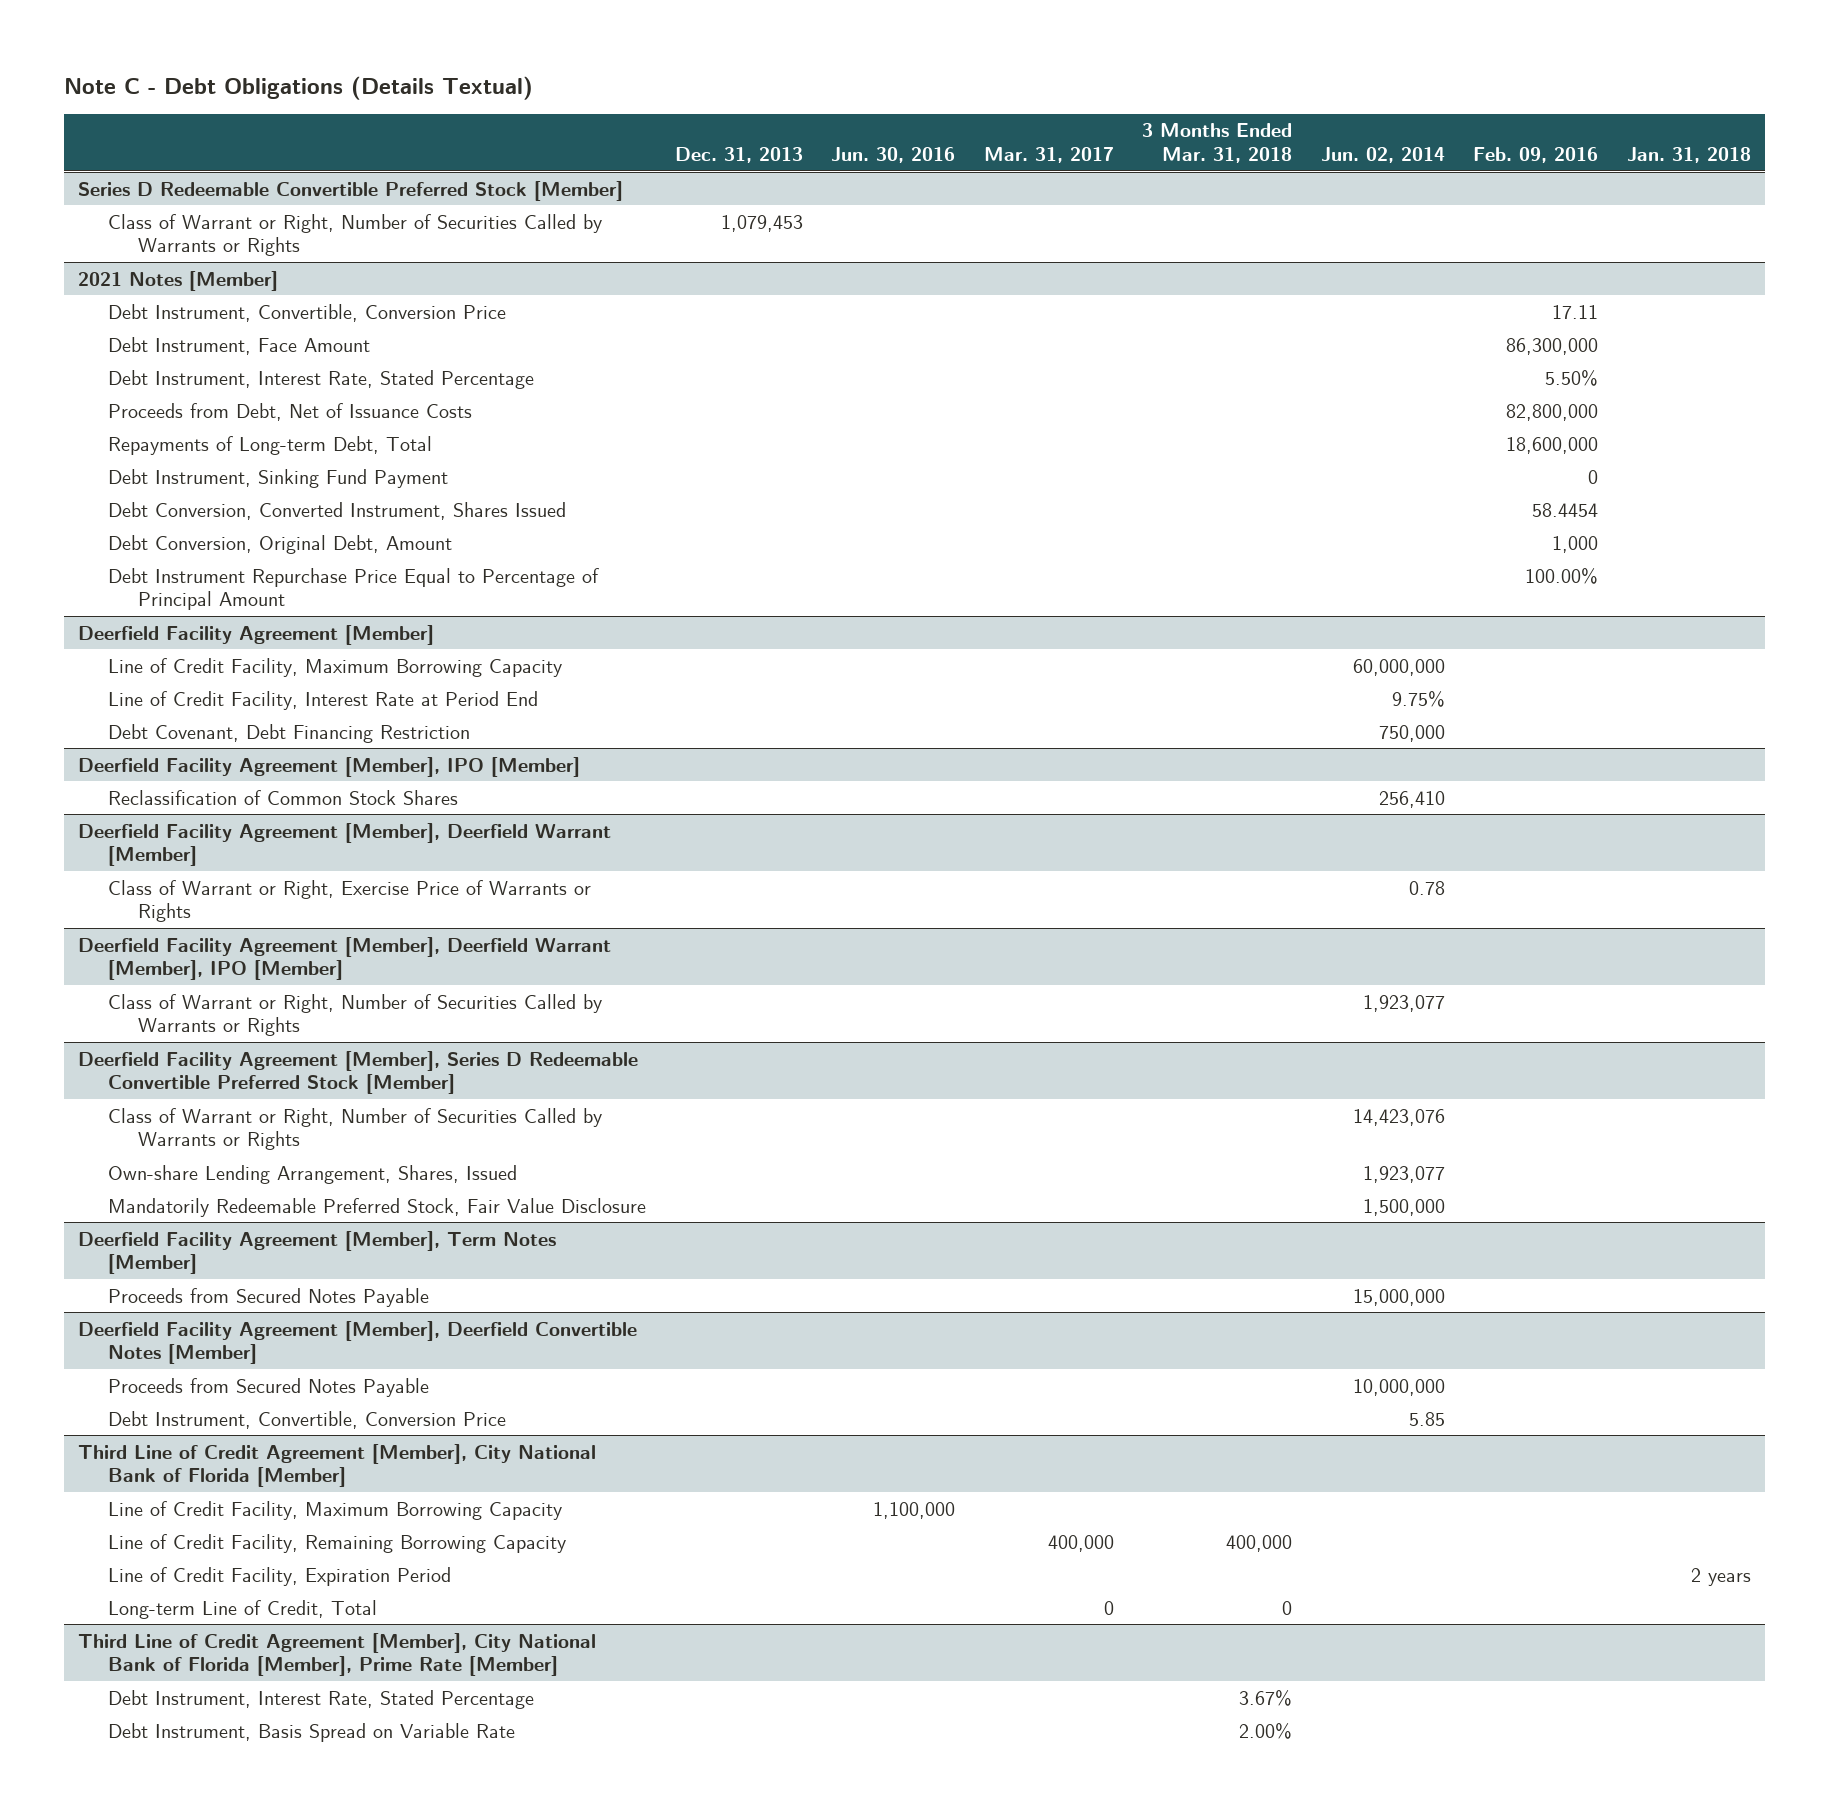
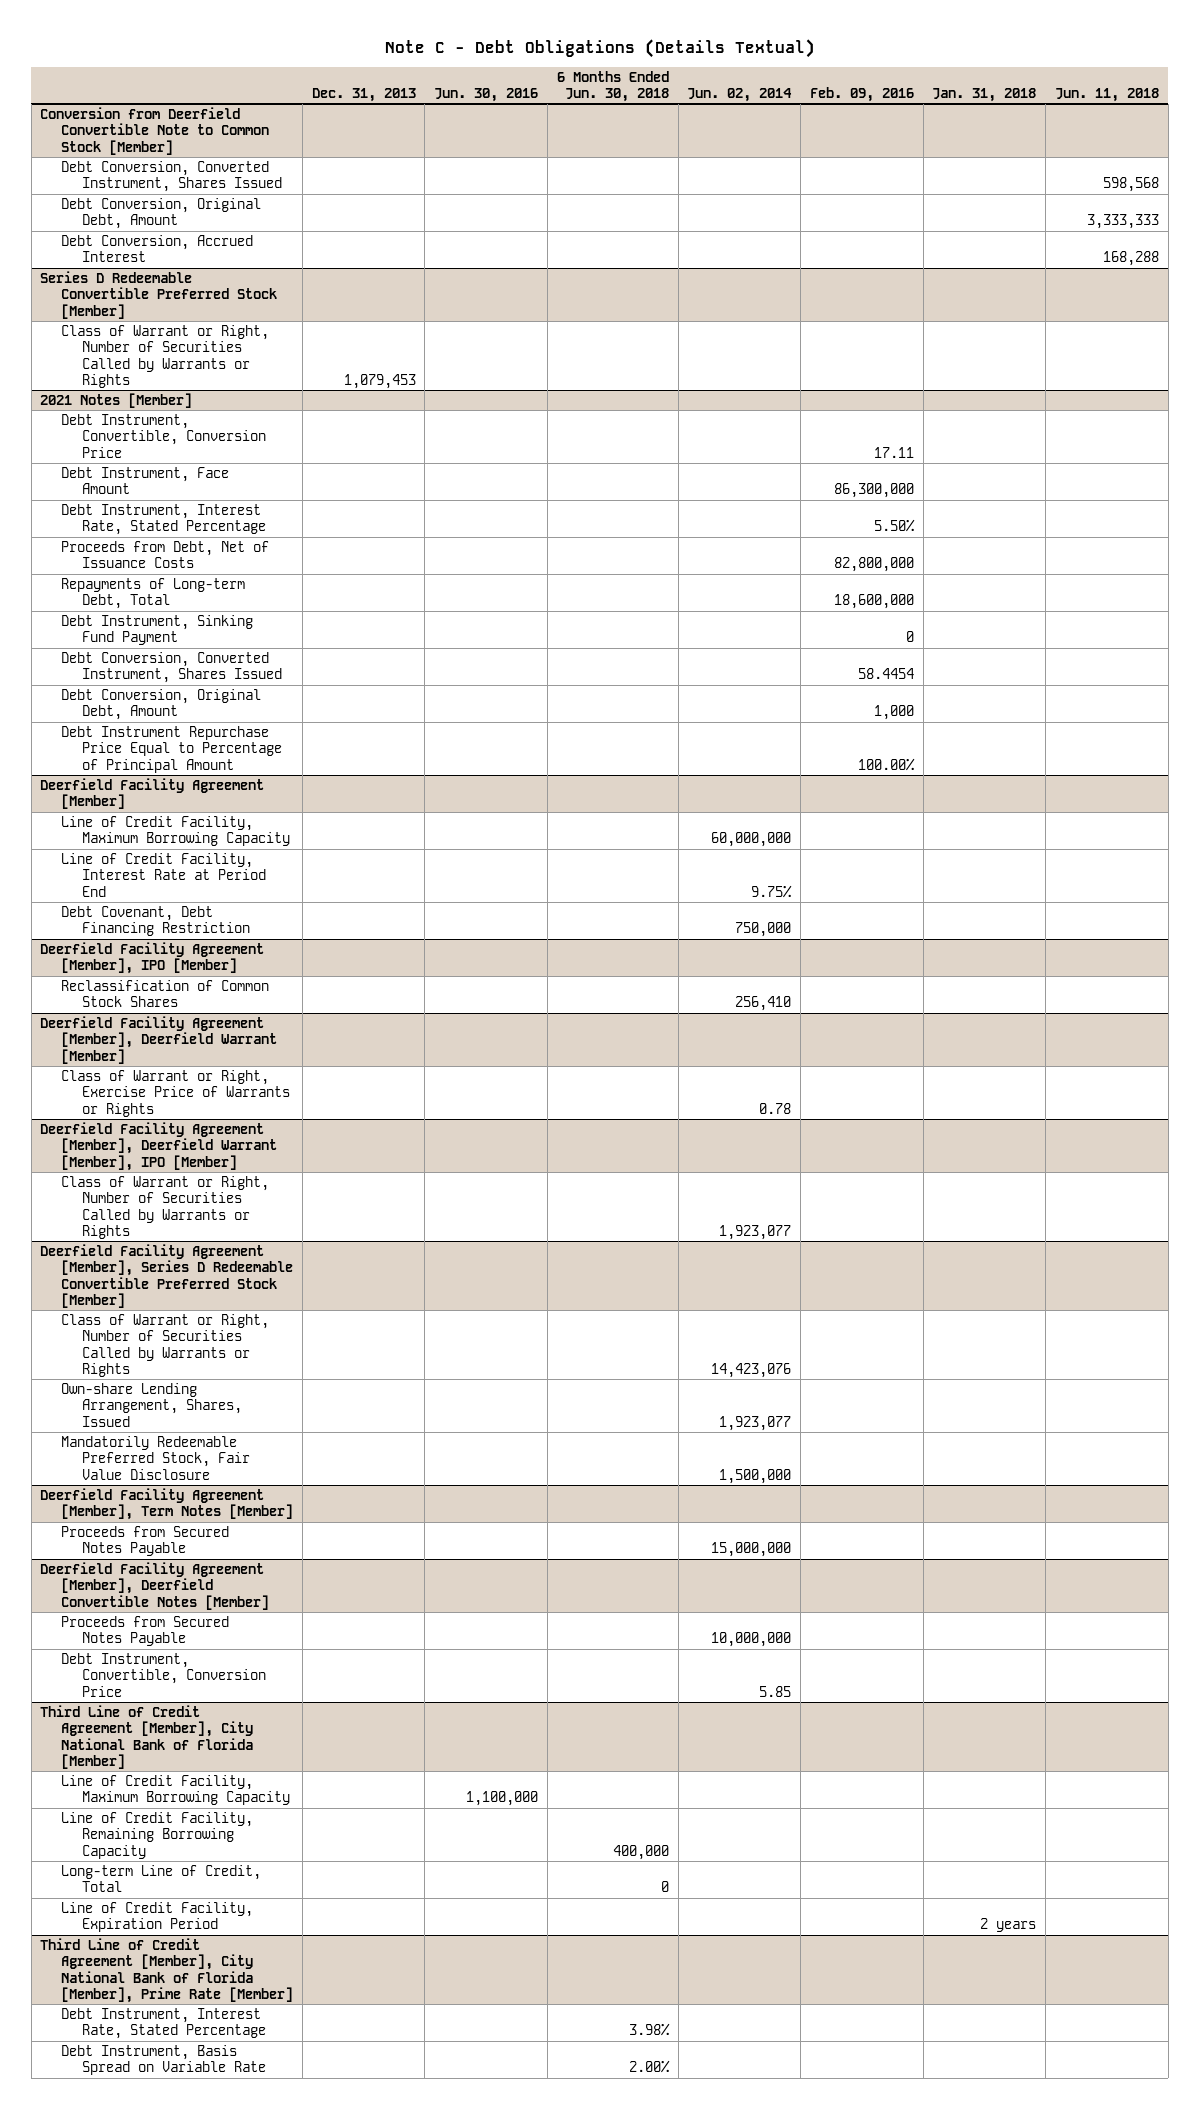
[983,147,1114,164] Mar. 31, 2017 -> none
[1142,123,1293,164] 3 Months Ended Mar. 31, 2018 -> none
none -> [556,70,669,102] 6 Months Ended Jun. 30, 2018
none -> [1054,87,1159,102] Jun. 11, 2018
none -> [40,106,270,155] Conversion from Deerfield Convertible Note to Common Stock [Member]
none -> [61,160,282,193] Debt Conversion, Converted Instrument, Shares Issued
none -> [61,197,262,230] Debt Conversion, Original Debt, Amount
none -> [61,234,254,263] Debt Conversion, Accrued Interest
[108,1566,452,1586] Line of Credit Facility, Expiration Period -> [61,1901,254,1933] Line of Credit Facility, Expiration Period

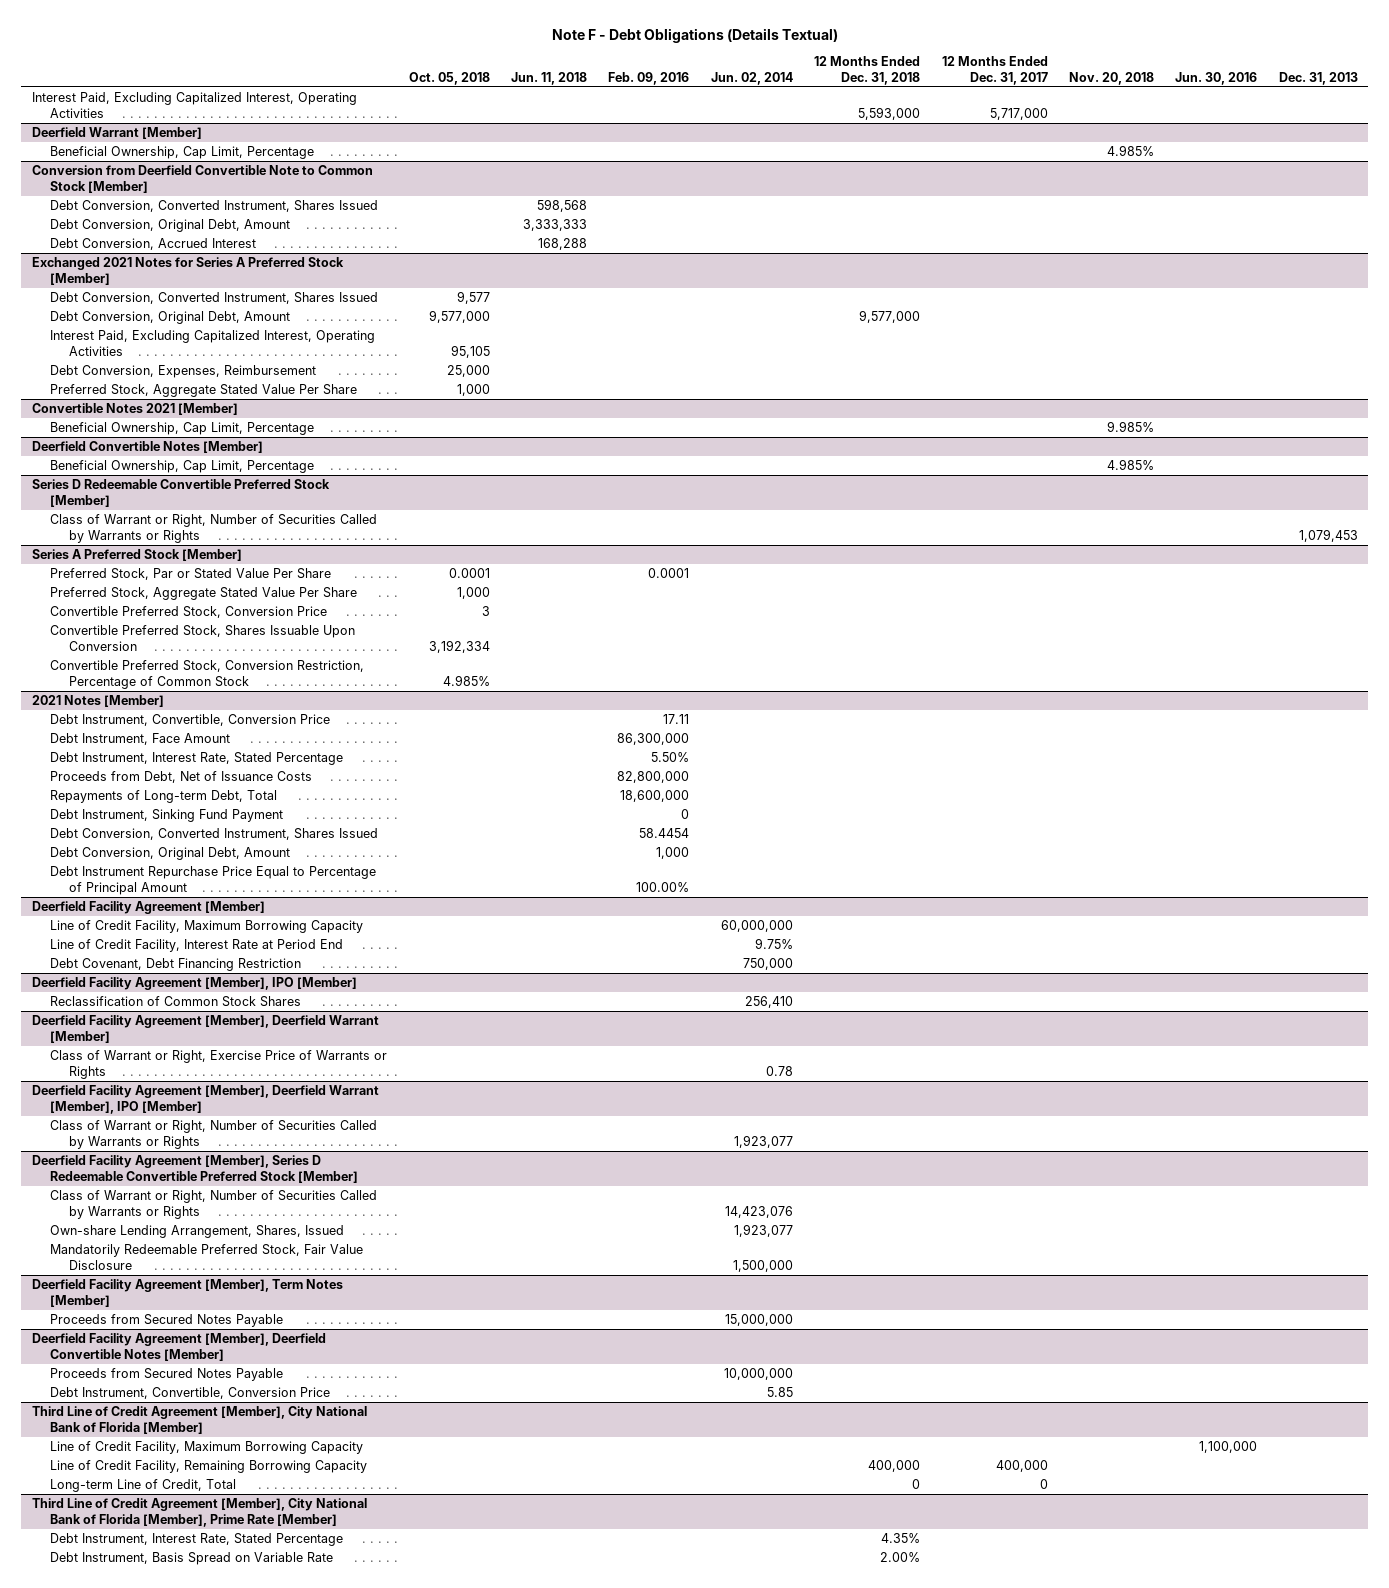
[384,38,815,58] Note C - Debt Obligations (Details Textual) -> [551,27,838,43] Note F - Debt Obligations (Details Textual)
[556,70,669,102] 6 Months Ended Jun. 30, 2018 -> none
[932,87,1037,102] Jan. 31, 2018 -> none
none -> [408,71,490,85] Oct. 05, 2018
none -> [814,56,921,85] 12 Months Ended Dec. 31, 2018
none -> [941,56,1048,85] 12 Months Ended Dec. 31, 2017
none -> [1068,71,1154,85] Nov. 20, 2018
none -> [31,91,357,118] Interest Paid, Excluding Capitalized Interest, Operating Activities
none -> [31,126,202,139] Deerfield Warrant [Member]
none -> [50,145,315,159] Beneficial Ownership, Cap Limit, Percentage
none -> [31,256,344,285] Exchanged 2021 Notes for Series A Preferred Stock [Member]
none -> [50,291,379,304] Debt Conversion, Converted Instrument, Shares Issued
none -> [50,310,291,324] Debt Conversion, Original Debt, Amount
none -> [50,329,376,356] Interest Paid, Excluding Capitalized Interest, Operating Activities
none -> [50,364,317,378] Debt Conversion, Expenses, Reimbursement
none -> [50,383,358,397] Preferred Stock, Aggregate Stated Value Per Share
none -> [31,402,238,415] Convertible Notes 2021 [Member]
none -> [50,421,315,435] Beneficial Ownership, Cap Limit, Percentage
none -> [31,440,263,453] Deerfield Convertible Notes [Member]
none -> [50,459,315,473] Beneficial Ownership, Cap Limit, Percentage
none -> [31,548,242,561] Series A Preferred Stock [Member]
none -> [50,567,332,580] Preferred Stock, Par or Stated Value Per Share
none -> [50,586,358,600] Preferred Stock, Aggregate Stated Value Per Share
none -> [50,605,328,618] Convertible Preferred Stock, Conversion Price
none -> [50,624,356,651] Convertible Preferred Stock, Shares Issuable Upon Conversion
none -> [50,659,365,689] Convertible Preferred Stock, Conversion Restriction, Percentage of Common Stock
[61,1901,254,1933] Line of Credit Facility, Expiration Period -> none

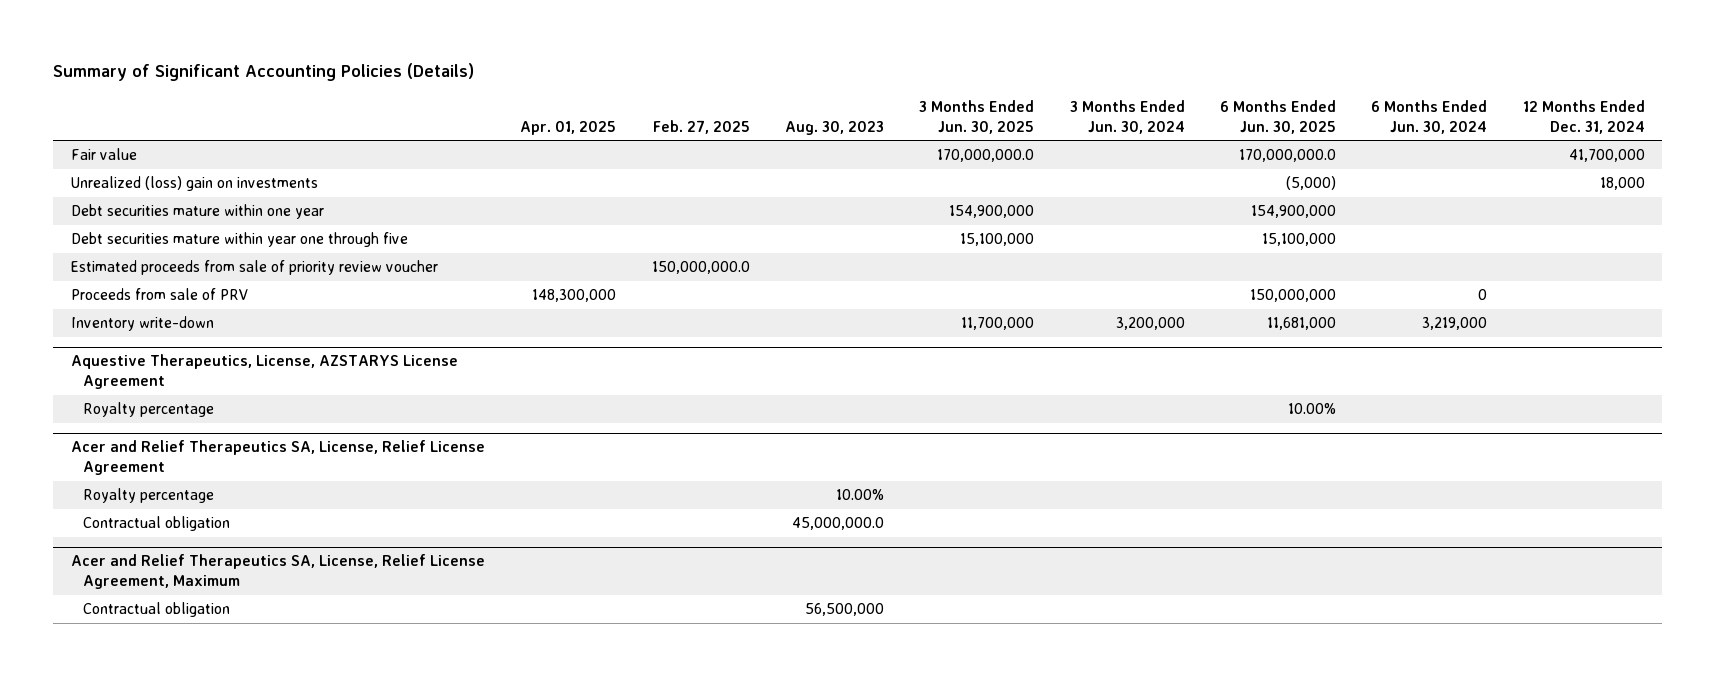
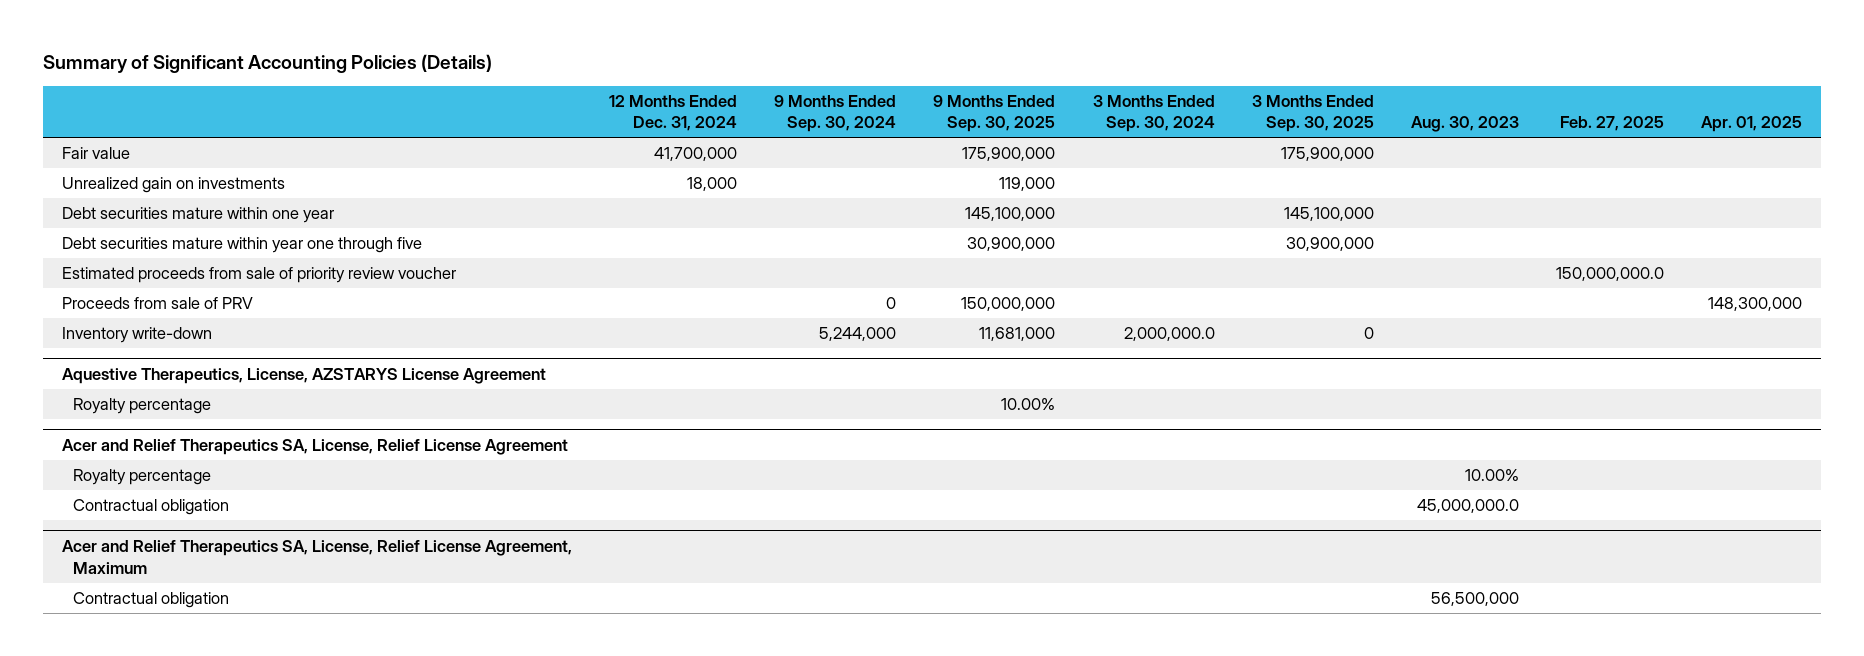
[919,99,1035,134] 3 Months Ended Jun. 30, 2025 -> none
[1069,99,1185,134] 3 Months Ended Jun. 30, 2024 -> none
[1219,99,1336,134] 6 Months Ended Jun. 30, 2025 -> none
[1371,99,1488,134] 6 Months Ended Jun. 30, 2024 -> none
none -> [774,94,897,133] 9 Months Ended Sep. 30, 2024
none -> [933,94,1056,133] 9 Months Ended Sep. 30, 2025
none -> [1092,94,1215,133] 3 Months Ended Sep. 30, 2024
none -> [1251,94,1374,133] 3 Months Ended Sep. 30, 2025
[70,176,318,192] Unrealized (loss) gain on investments -> [61,177,285,194] Unrealized gain on investments

